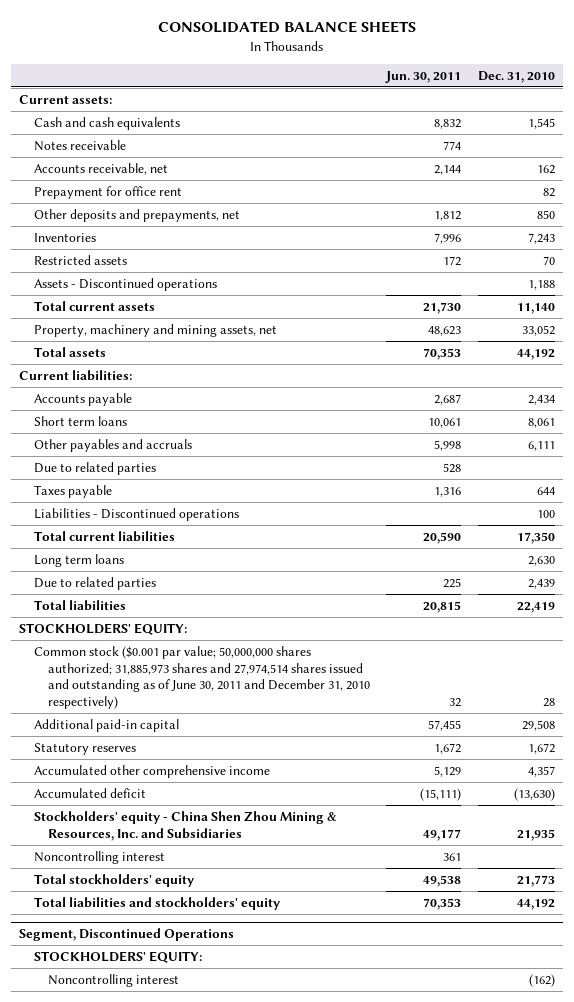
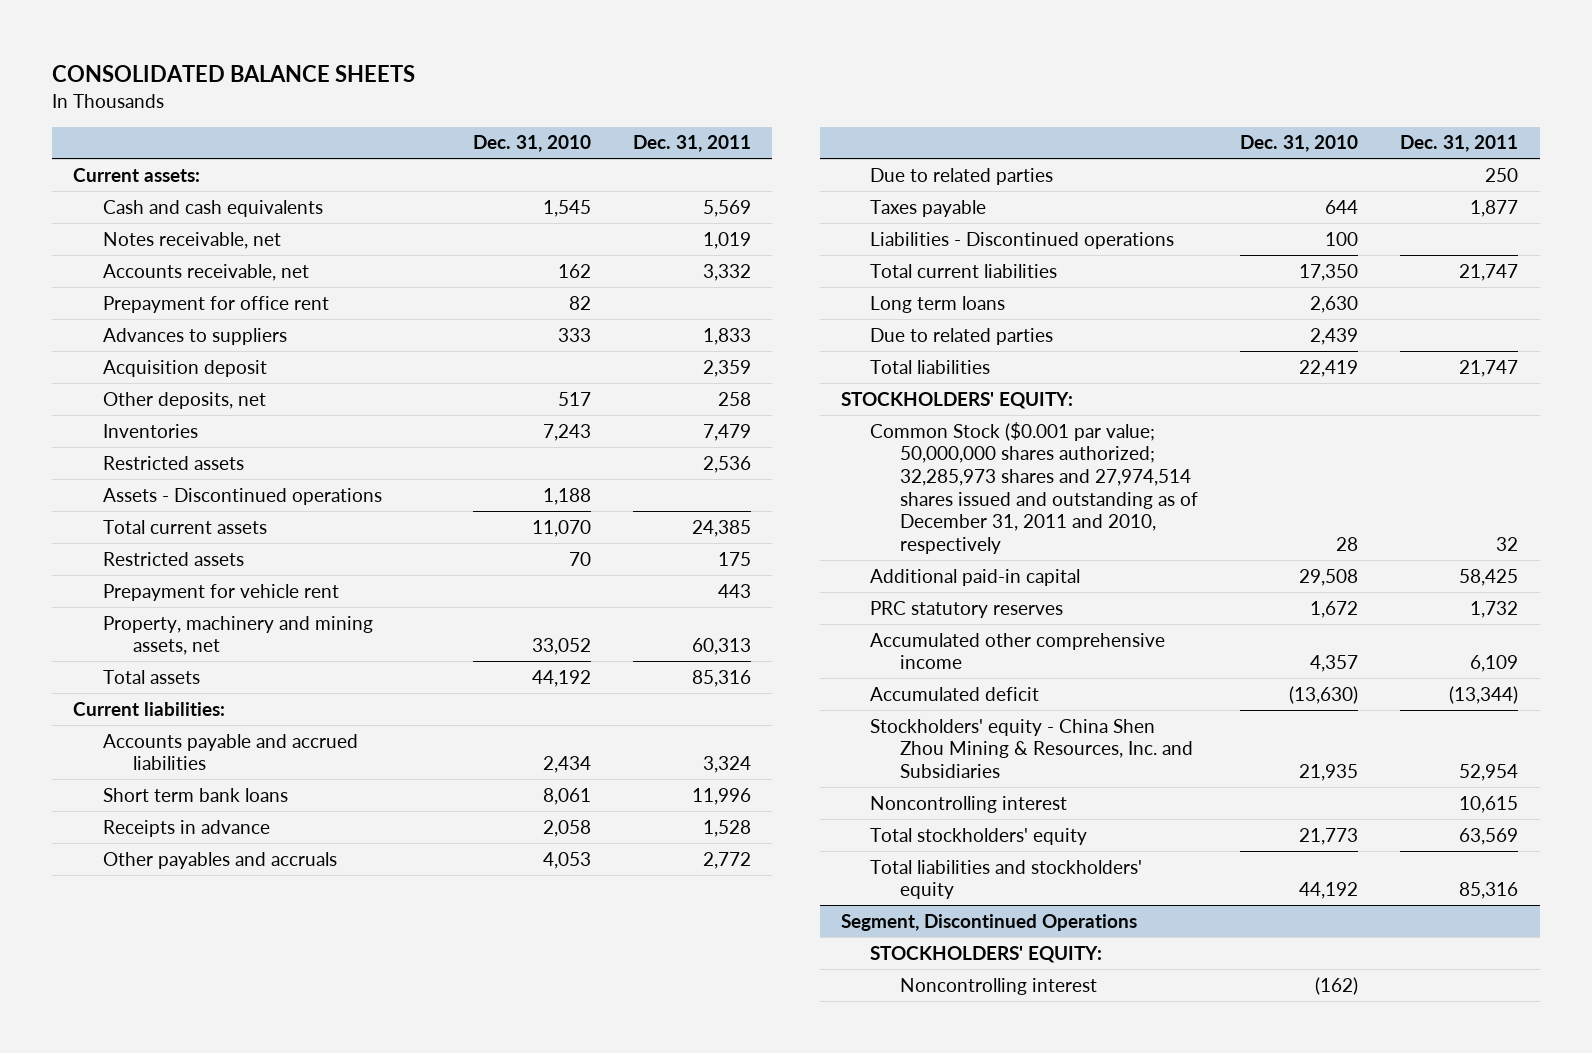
[385,70,462,83] Jun. 30, 2011 -> none
none -> [632,135,751,153] Dec. 31, 2011
[33,139,126,151] Notes receivable -> [102,231,281,249] Notes receivable, net
none -> [102,327,287,345] Advances to suppliers
none -> [102,359,267,377] Acquisition deposit
[33,208,240,222] Other deposits and prepayments, net -> [102,391,266,409] Other deposits, net
[536,209,555,219] 850 -> [557,391,591,406] 517
none -> [102,455,244,470] Restricted assets
[516,302,555,314] 11,140 -> [531,519,591,537] 11,070
[33,254,127,265] Restricted assets -> [102,551,244,566] Restricted assets
none -> [102,583,339,601] Prepayment for vehicle rent
[33,392,132,406] Accounts payable -> [102,733,358,771] Accounts payable and accrued liabilities
[33,415,127,426] Short term loans -> [102,787,288,802] Short term bank loans
none -> [102,819,270,837] Receipts in advance
[527,440,555,451] 6,111 -> [542,851,591,869] 4,053
[33,645,370,709] Common stock ($0.001 par value; 50,000,000 shares authorized; 31,885,973 shares and 27,974,514 shares issued and outstanding as of June 30, 2011 and December 31, 2010 respectively) -> [870,421,1198,554] Common Stock ($0.001 par value; 50,000,000 shares authorized; 32,285,973 shares and 27,974,514 shares issued and outstanding as of December 31, 2011 and 2010, respectively
[33,742,136,755] Statutory reserves -> [870,600,1064,618] PRC statutory reserves

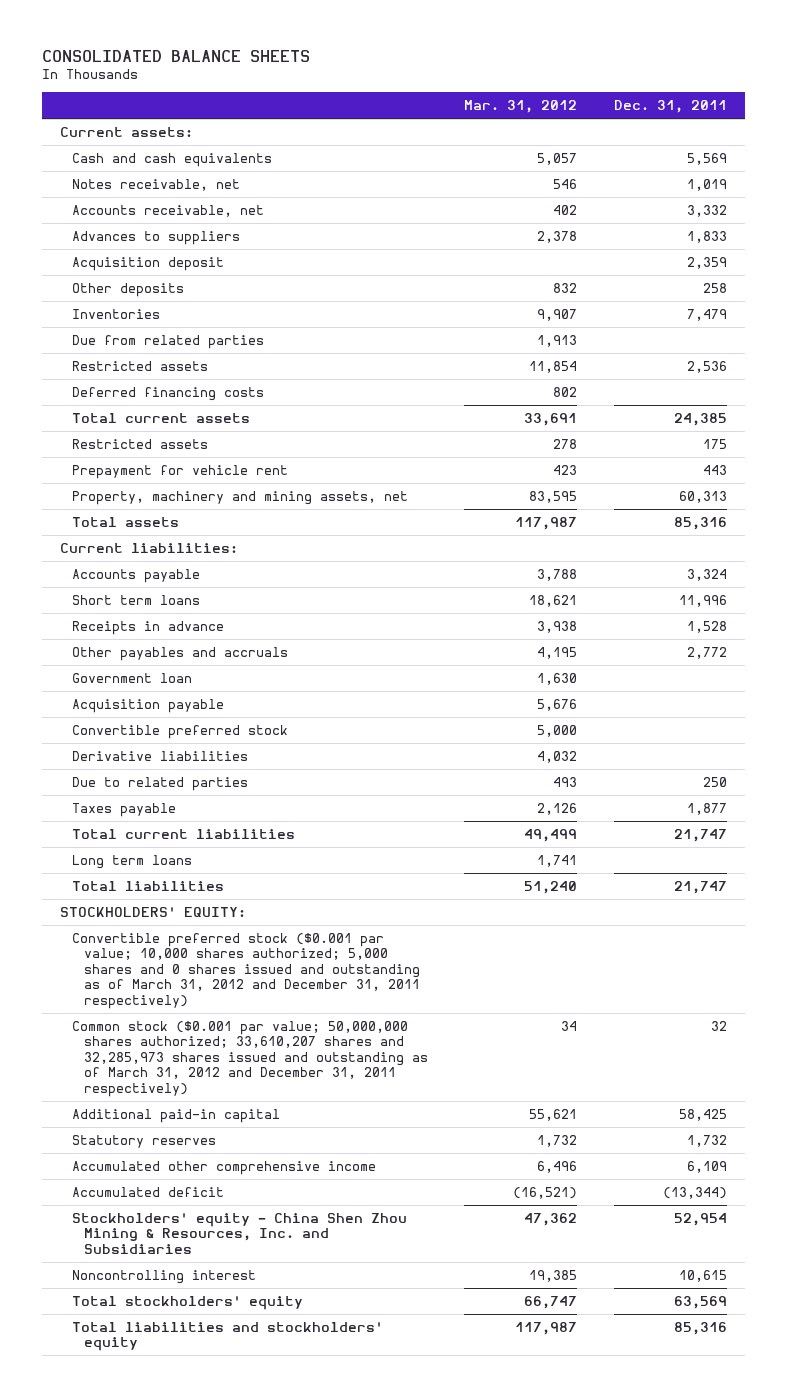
[472,135,591,153] Dec. 31, 2010 -> none
none -> [464,100,578,114] Mar. 31, 2012
[102,295,329,313] Prepayment for office rent -> none
[102,391,266,409] Other deposits, net -> [72,282,185,297] Other deposits
none -> [72,334,265,349] Due from related parties
[102,487,382,505] Assets - Discontinued operations -> none
none -> [72,386,265,401] Deferred financing costs
[102,733,358,771] Accounts payable and accrued liabilities -> [72,568,201,583] Accounts payable
[102,787,288,802] Short term bank loans -> [72,594,201,605] Short term loans
none -> [72,672,193,683] Government loan
none -> [72,698,225,713] Acquisition payable
none -> [72,724,289,739] Convertible preferred stock
none -> [72,750,249,761] Derivative liabilities
[870,231,1175,249] Liabilities - Discontinued operations -> none
[870,327,1054,345] Due to related parties -> none
none -> [72,932,420,1009] Convertible preferred stock ($0.001 par value; 10,000 shares authorized; 5,000 shares and 0 shares issued and outstanding as of March 31, 2012 and December 31, 2011 respectively)
[870,421,1198,554] Common Stock ($0.001 par value; 50,000,000 shares authorized; 32,285,973 shares and 27,974,514 shares issued and outstanding as of December 31, 2011 and 2010, respectively -> [72,1020,428,1097] Common stock ($0.001 par value; 50,000,000 shares authorized; 33,610,207 shares and 32,285,973 shares issued and outstanding as of March 31, 2012 and December 31, 2011 respectively)
[870,600,1064,618] PRC statutory reserves -> [72,1134,217,1148] Statutory reserves
[840,913,1137,931] Segment, Discontinued Operations -> none
[870,945,1103,963] STOCKHOLDERS' EQUITY: -> none
[899,977,1097,995] Noncontrolling interest -> none

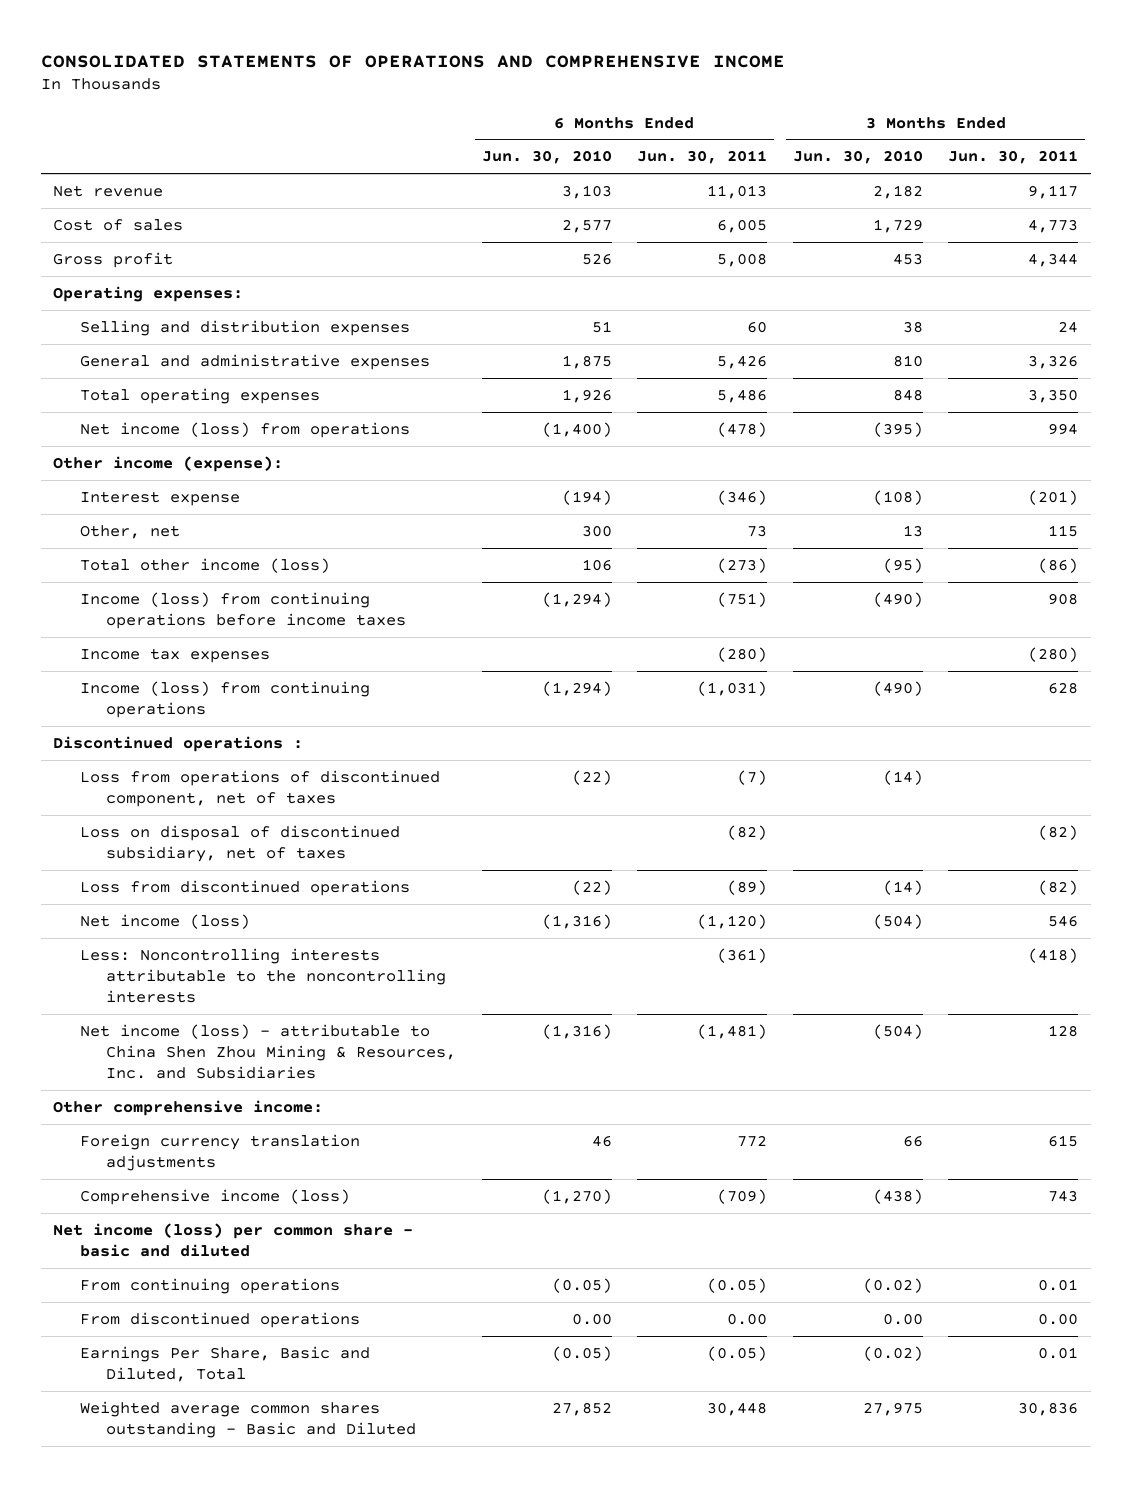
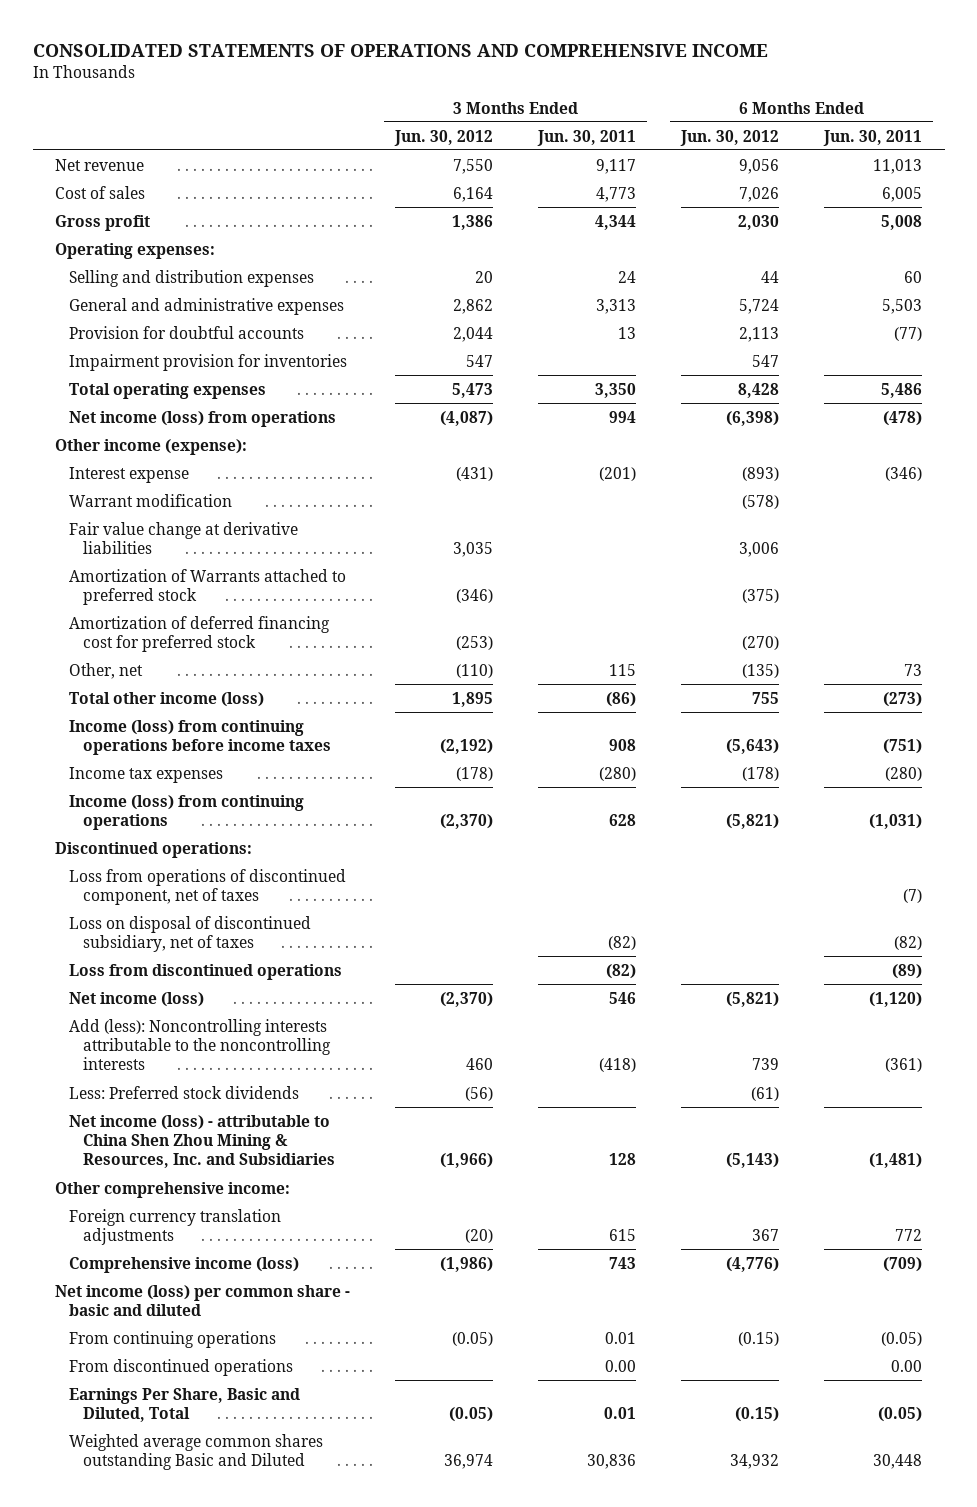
[481,150,612,165] Jun. 30, 2010 -> none
[792,150,923,165] Jun. 30, 2010 -> none
none -> [394,129,494,146] Jun. 30, 2012
none -> [680,129,780,146] Jun. 30, 2012
[717,354,768,369] 5,426 -> [882,298,923,314] 5,503
[1028,354,1079,369] 3,326 -> [596,298,637,314] 3,313
none -> [69,325,305,339] Provision for doubtful accounts
none -> [69,353,348,371] Impairment provision for inventories
none -> [69,493,233,507] Warrant modification
none -> [69,521,299,555] Fair value change at derivative liabilities
none -> [69,568,347,606] Amortization of Warrants attached to preferred stock
none -> [69,615,331,653] Amortization of deferred financing cost for preferred stock
[53,735,304,752] Discontinued operations : -> [55,841,253,858] Discontinued operations:
[79,947,446,1004] Less: Noncontrolling interests attributable to the noncontrolling interests -> [69,1018,331,1071] Add (less): Noncontrolling interests attributable to the noncontrolling interests
none -> [69,1085,300,1099] Less: Preferred stock dividends
[79,1400,416,1439] Weighted average common shares outstanding - Basic and Diluted -> [69,1433,324,1471] Weighted average common shares outstanding Basic and Diluted

